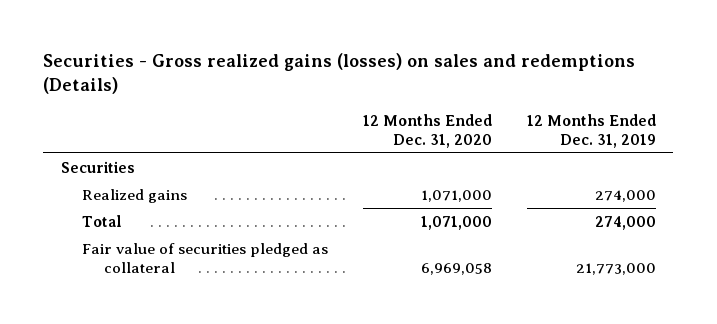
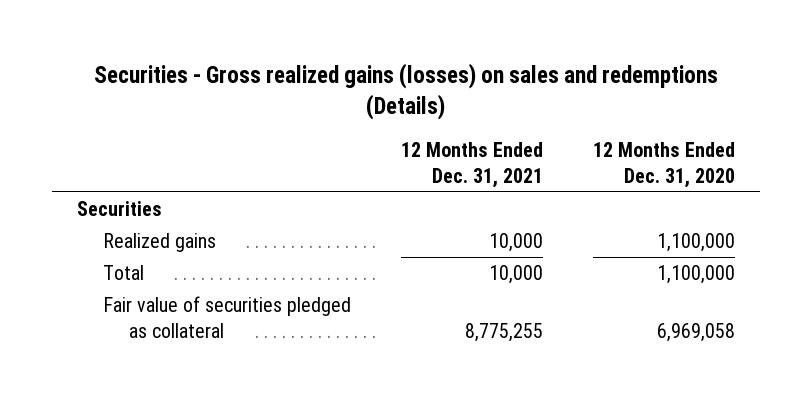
[527,113,657,149] 12 Months Ended Dec. 31, 2019 -> none
none -> [401,141,544,188] 12 Months Ended Dec. 31, 2021
[421,189,493,202] 1,071,000 -> [656,233,735,253] 1,100,000
[421,215,493,230] 1,071,000 -> [656,265,735,285] 1,100,000

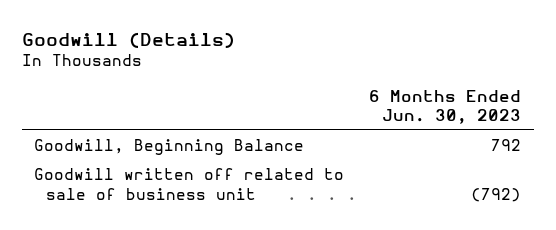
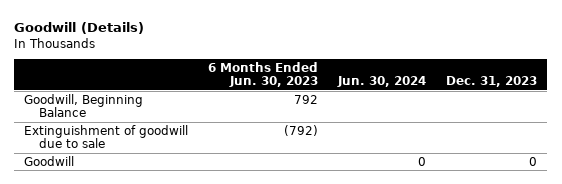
none -> [337,76,427,88] Jun. 30, 2024
none -> [446,76,538,88] Dec. 31, 2023
[34,168,345,200] Goodwill written off related to sale of business unit -> [24,124,189,149] Extinguishment of goodwill due to sale
none -> [24,155,75,166] Goodwill

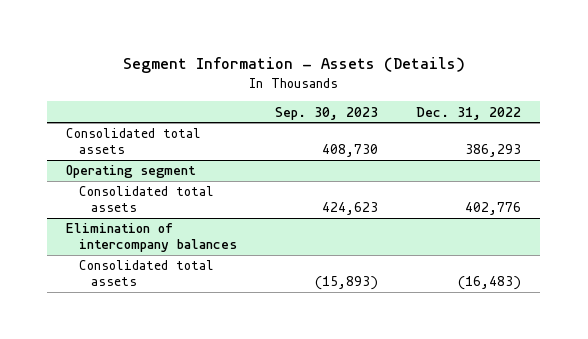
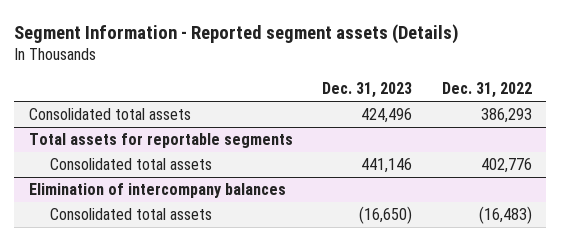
[122,56,465,73] Segment Information - Assets (Details) -> [14,23,460,44] Segment Information - Reported segment assets (Details)
[275,106,379,120] Sep. 30, 2023 -> none
none -> [322,82,413,99] Dec. 31, 2023
[66,165,197,179] Operating segment -> [28,133,293,149] Total assets for reportable segments

